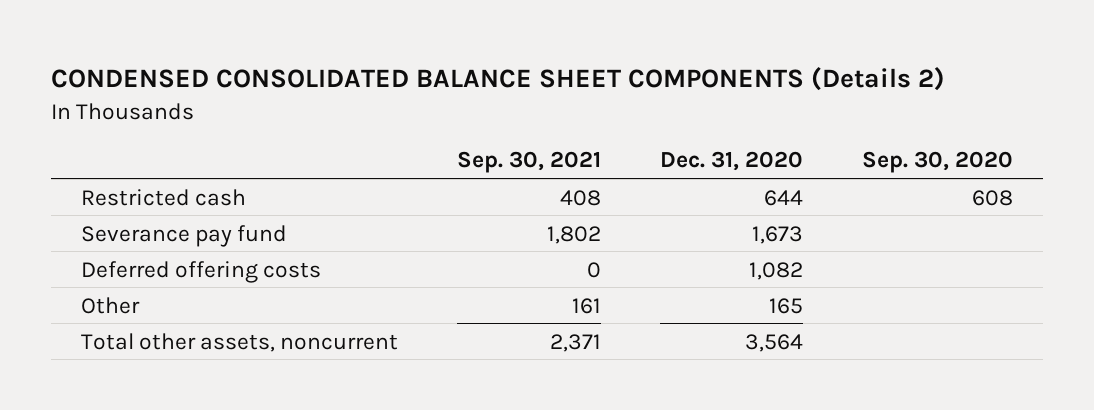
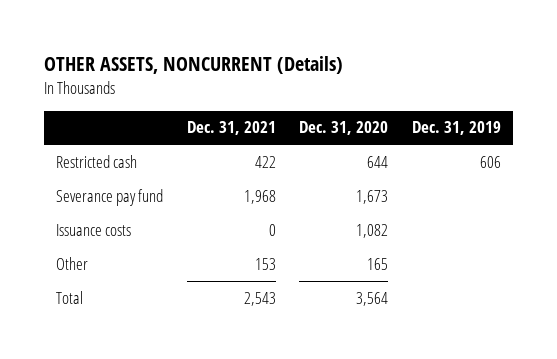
[51,67,946,92] CONDENSED CONSOLIDATED BALANCE SHEET COMPONENTS (Details 2) -> [44,55,344,74] OTHER ASSETS, NONCURRENT (Details)
[456,151,601,174] Sep. 30, 2021 -> none
[862,151,1014,174] Sep. 30, 2020 -> none
none -> [186,121,276,136] Dec. 31, 2021
none -> [412,121,502,136] Dec. 31, 2019
[80,260,321,283] Deferred offering costs -> [56,223,132,236] Issuance costs
[80,332,398,352] Total other assets, noncurrent -> [56,290,84,304] Total

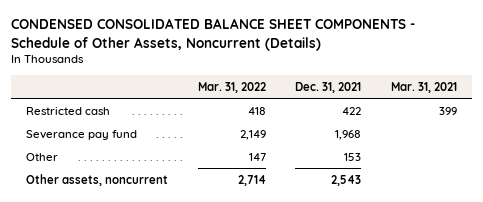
[44,55,344,74] OTHER ASSETS, NONCURRENT (Details) -> [11,18,416,51] CONDENSED CONSOLIDATED BALANCE SHEET COMPONENTS - Schedule of Other Assets, Noncurrent (Details)
[299,121,389,136] Dec. 31, 2020 -> none
[412,121,502,136] Dec. 31, 2019 -> none
none -> [197,81,266,93] Mar. 31, 2022
none -> [391,81,458,93] Mar. 31, 2021
[56,223,132,236] Issuance costs -> none
[56,290,84,304] Total -> [26,173,169,186] Other assets, noncurrent

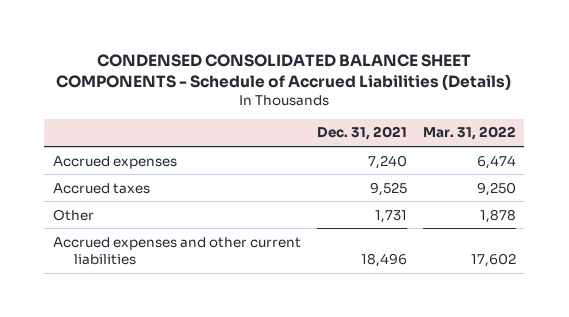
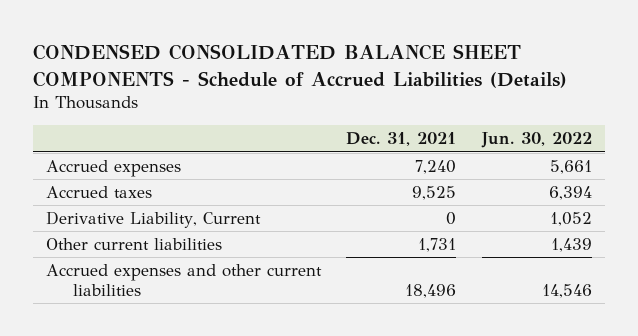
[422,126,516,141] Mar. 31, 2022 -> none
none -> [480,132,592,149] Jun. 30, 2022
none -> [45,210,261,228] Derivative Liability, Current
[52,208,94,221] Other -> [45,237,222,250] Other current liabilities

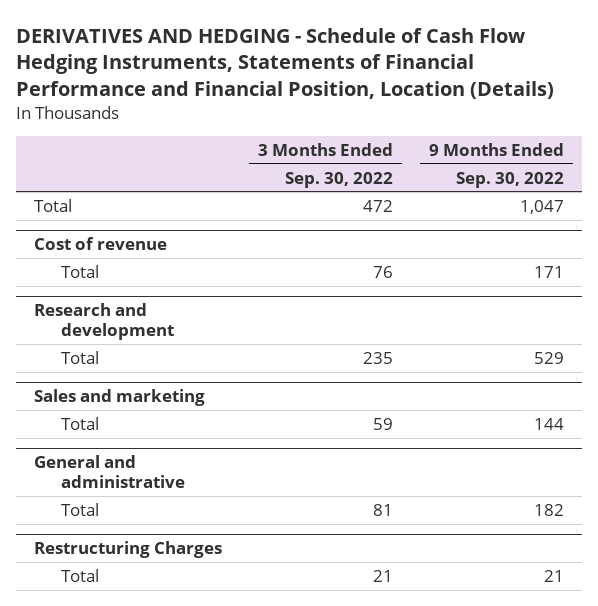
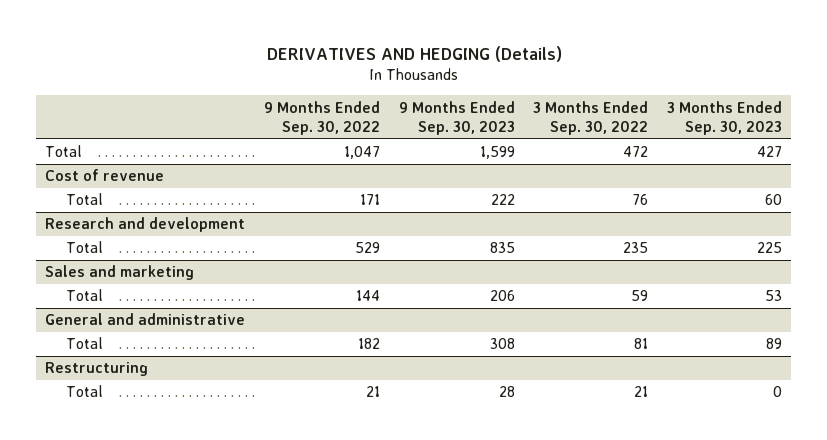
[16,27,555,99] DERIVATIVES AND HEDGING - Schedule of Cash Flow Hedging Instruments, Statements of Financial Performance and Financial Position, Location (Details) -> [266,45,562,62] DERIVATIVES AND HEDGING (Details)
none -> [398,100,515,135] 9 Months Ended Sep. 30, 2023
none -> [666,100,782,135] 3 Months Ended Sep. 30, 2023
[34,541,223,559] Restructuring Charges -> [45,362,149,377] Restructuring

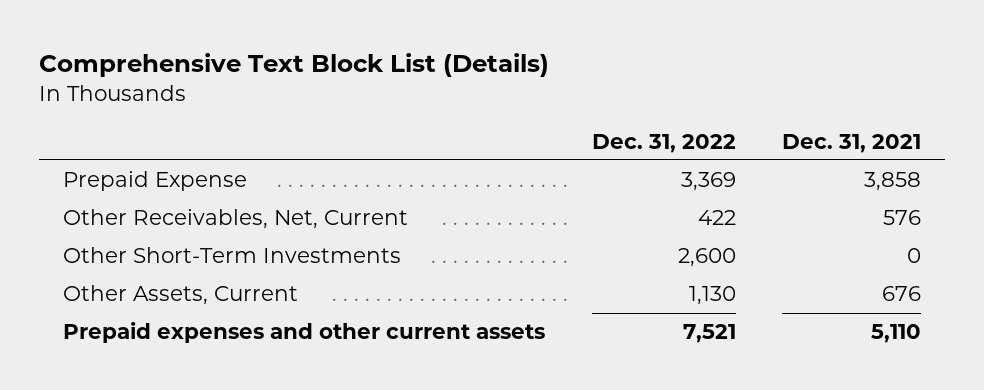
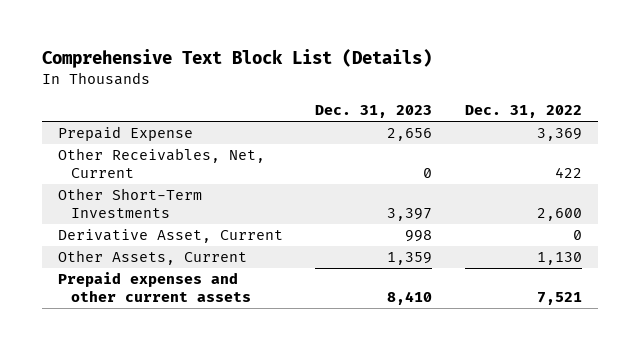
[782,133,922,153] Dec. 31, 2021 -> none
none -> [315,105,433,119] Dec. 31, 2023
none -> [57,229,283,244] Derivative Asset, Current

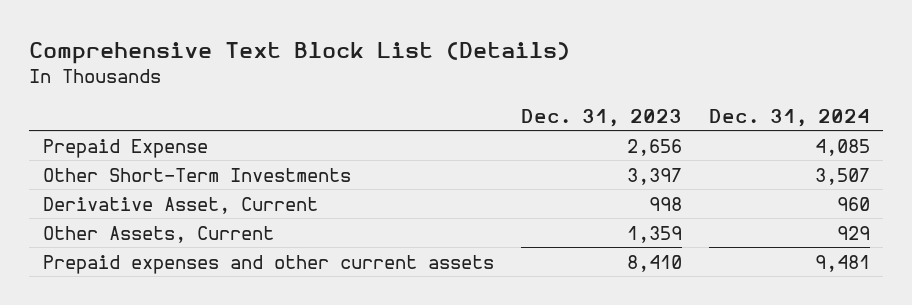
[464,105,582,119] Dec. 31, 2022 -> none
none -> [708,108,870,127] Dec. 31, 2024
[57,148,265,178] Other Receivables, Net, Current -> none

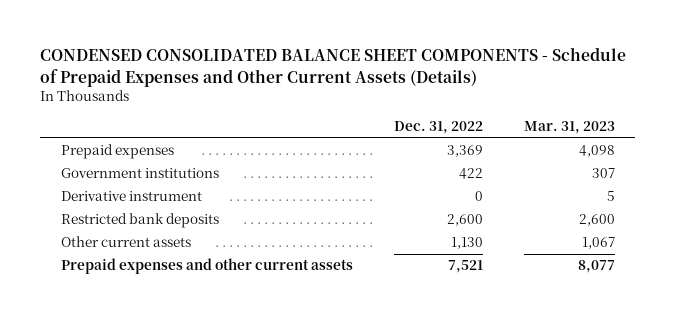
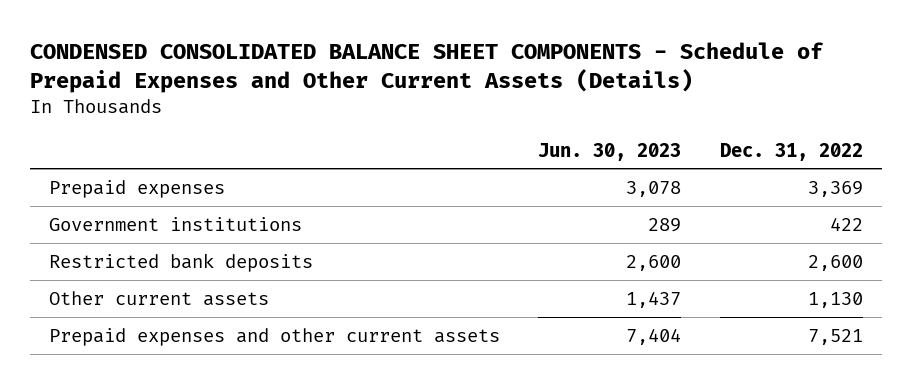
[523,121,615,135] Mar. 31, 2023 -> none
none -> [538,142,682,161] Jun. 30, 2023
[60,191,202,202] Derivative instrument -> none

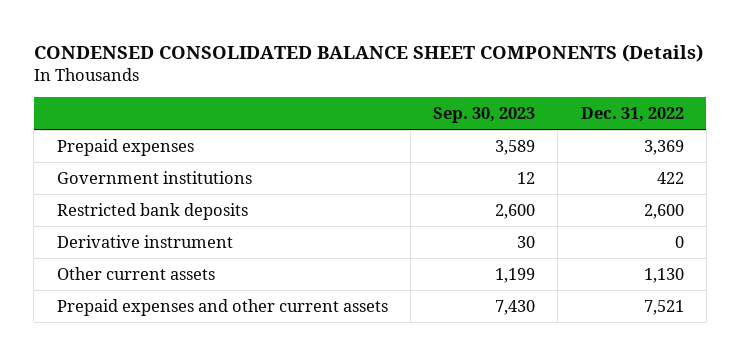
[29,41,824,93] CONDENSED CONSOLIDATED BALANCE SHEET COMPONENTS - Schedule of Prepaid Expenses and Other Current Assets (Details) -> [33,44,703,63] CONDENSED CONSOLIDATED BALANCE SHEET COMPONENTS (Details)
[538,142,682,161] Jun. 30, 2023 -> none
none -> [433,107,536,124] Sep. 30, 2023
none -> [56,234,233,248] Derivative instrument

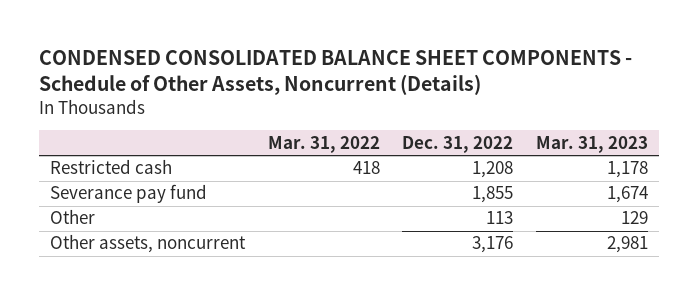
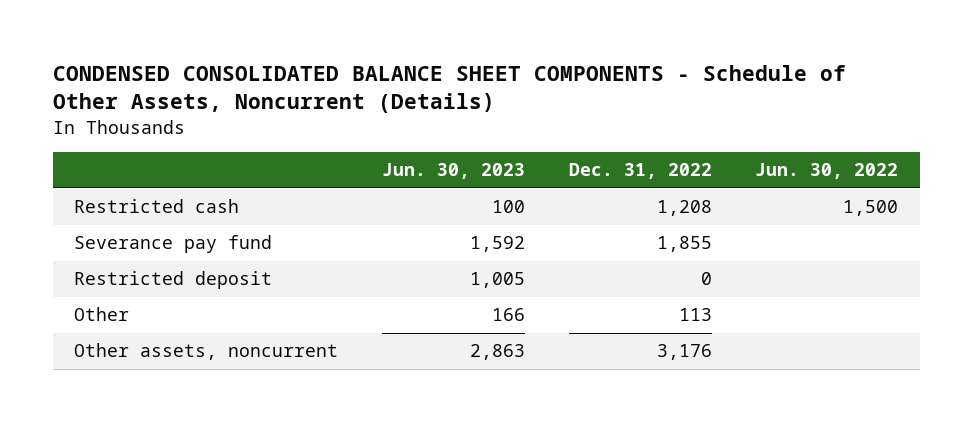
[267,135,380,153] Mar. 31, 2022 -> none
[535,135,648,153] Mar. 31, 2023 -> none
none -> [382,163,526,180] Jun. 30, 2023
none -> [755,163,899,180] Jun. 30, 2022
none -> [74,271,273,290] Restricted deposit

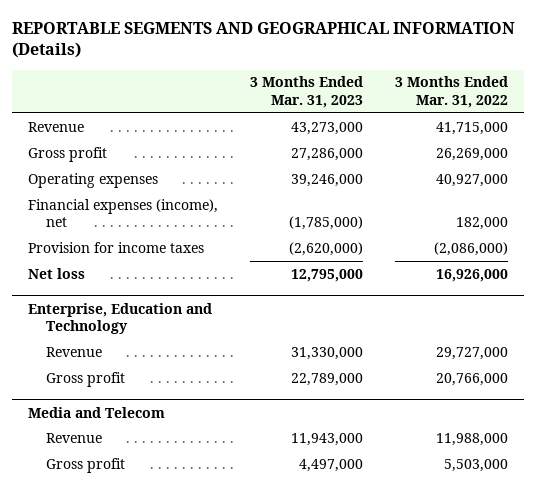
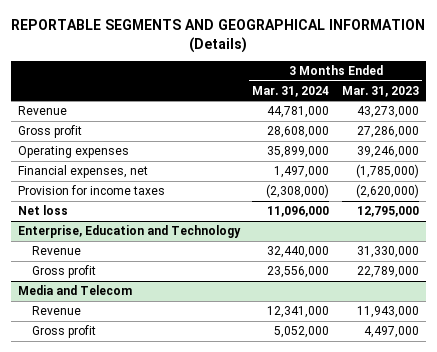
[394,76,508,108] 3 Months Ended Mar. 31, 2022 -> none
none -> [252,85,330,97] Mar. 31, 2024
[27,198,218,228] Financial expenses (income), net -> [17,165,148,179] Financial expenses, net

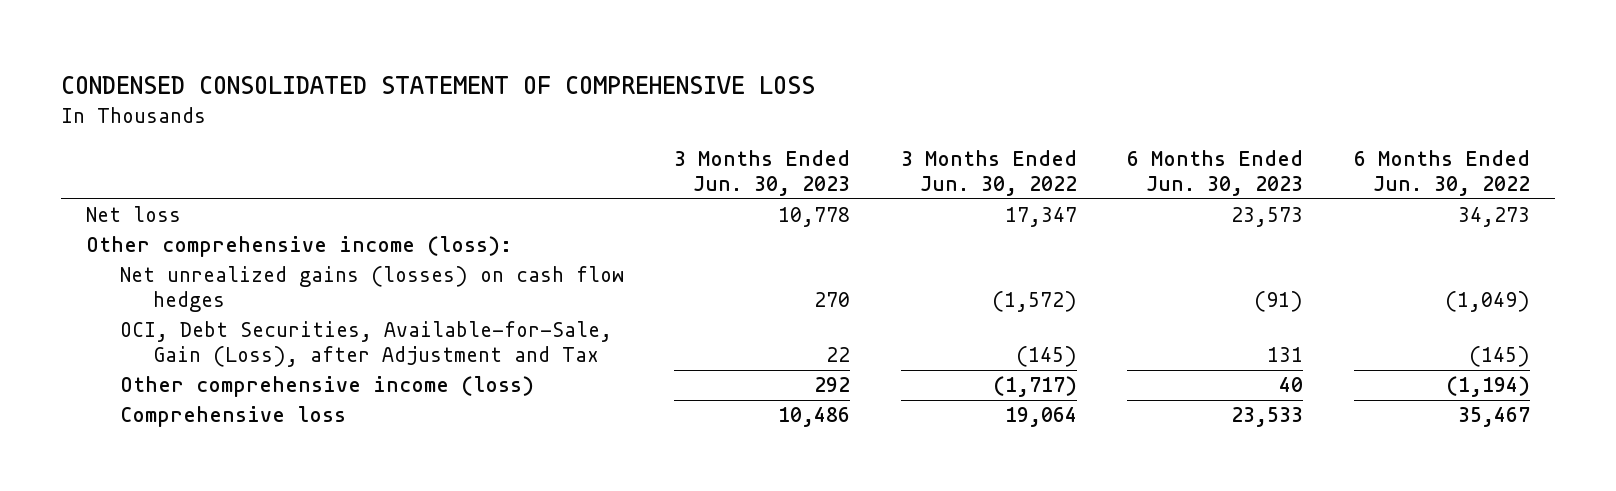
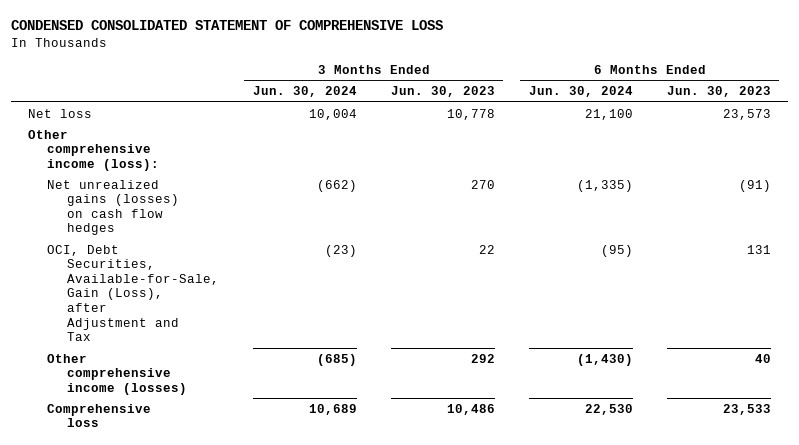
[900,150,1077,197] 3 Months Ended Jun. 30, 2022 -> none
[1353,150,1530,197] 6 Months Ended Jun. 30, 2022 -> none
none -> [252,86,357,98] Jun. 30, 2024
none -> [528,86,633,98] Jun. 30, 2024
[119,376,534,398] Other comprehensive income (loss) -> [47,353,187,395] Other comprehensive income (losses)

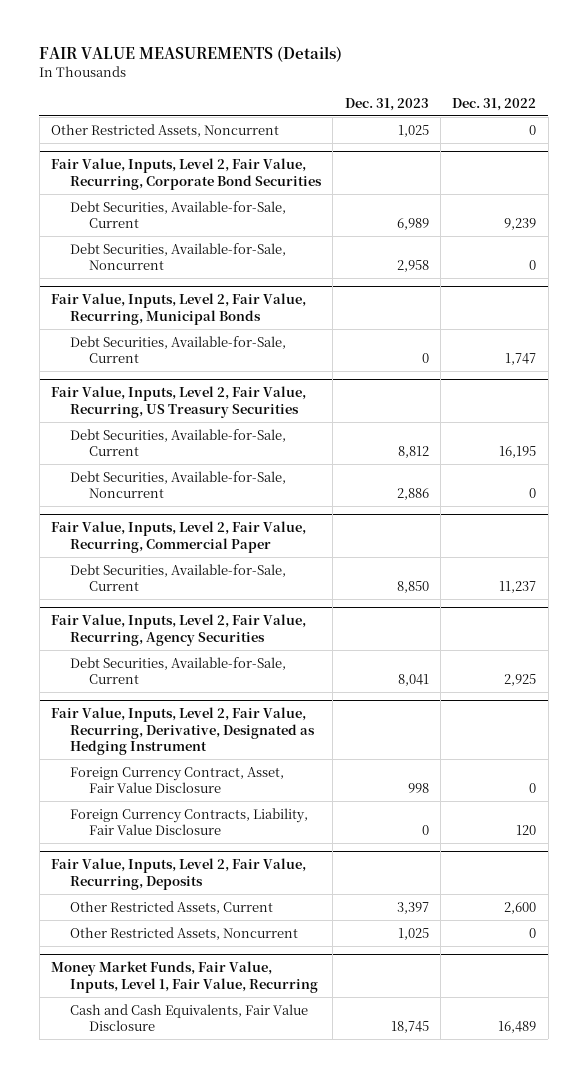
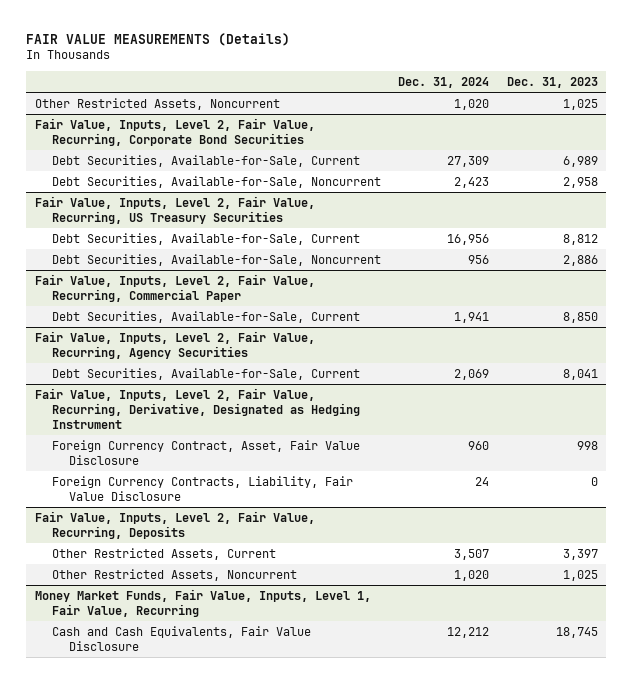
[452,97,537,111] Dec. 31, 2022 -> none
none -> [398,76,490,88] Dec. 31, 2024
[50,292,306,325] Fair Value, Inputs, Level 2, Fair Value, Recurring, Municipal Bonds -> none
[69,335,286,364] Debt Securities, Available-for-Sale, Current -> none

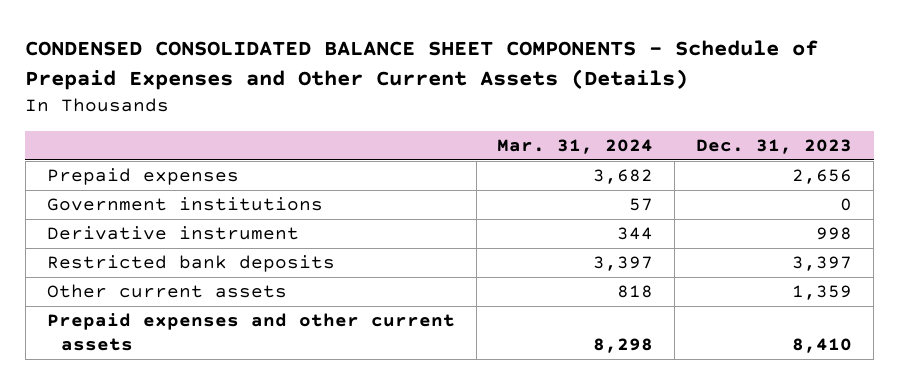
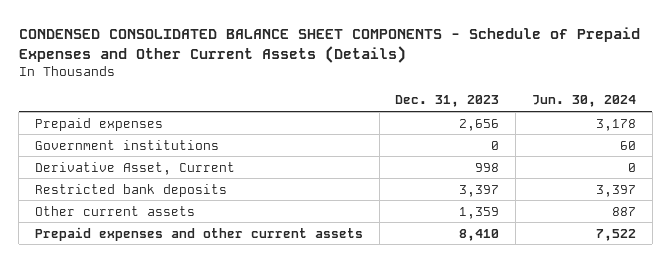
[497,139,654,155] Mar. 31, 2024 -> none
none -> [532,95,637,108] Jun. 30, 2024
[46,226,299,241] Derivative instrument -> [34,161,235,175] Derivative Asset, Current

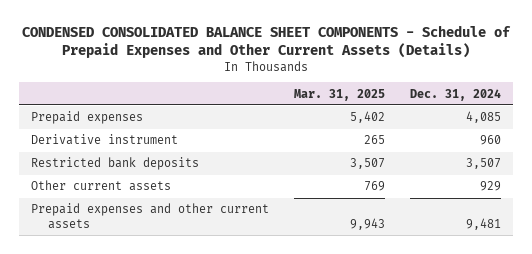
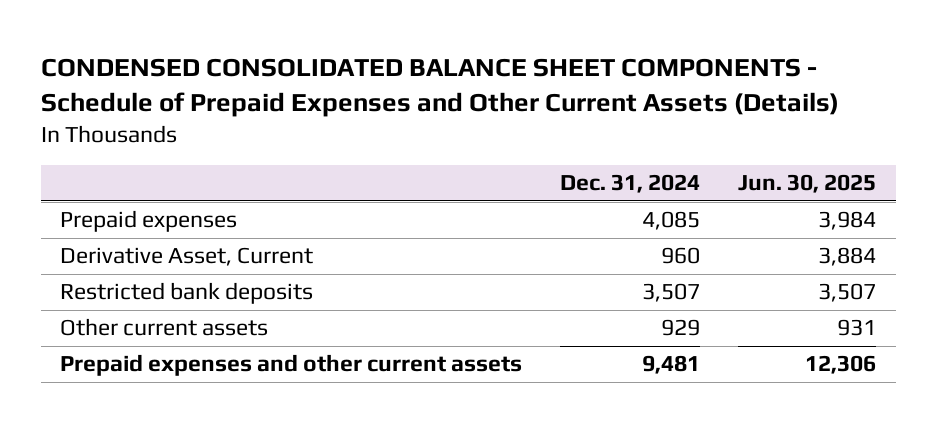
[294,88,386,101] Mar. 31, 2025 -> none
none -> [738,174,877,194] Jun. 30, 2025
[31,134,179,146] Derivative instrument -> [59,247,313,267] Derivative Asset, Current

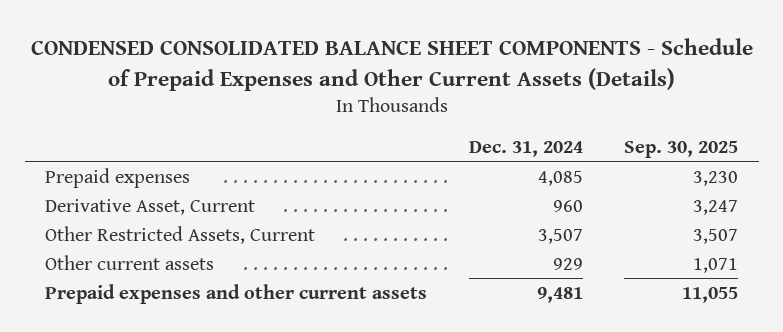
[738,174,877,194] Jun. 30, 2025 -> none
none -> [624,140,739,158] Sep. 30, 2025
[59,282,313,305] Restricted bank deposits -> [45,225,316,244] Other Restricted Assets, Current

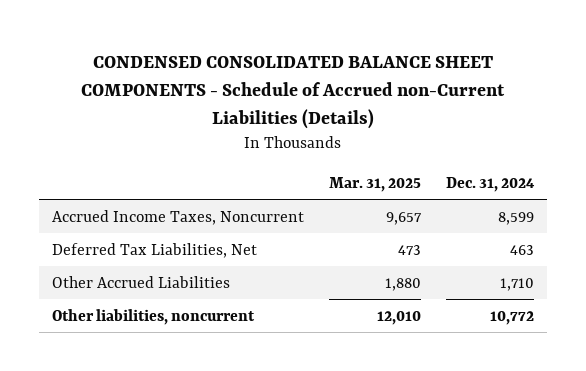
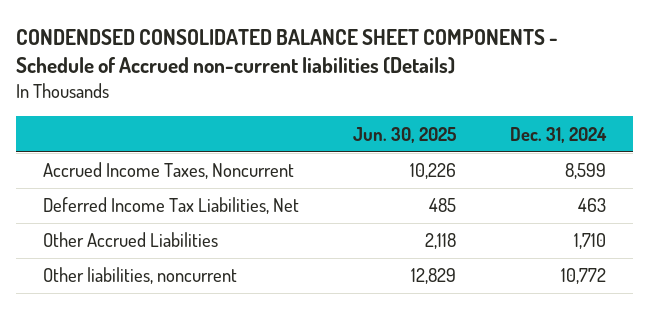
[81,55,506,129] CONDENSED CONSOLIDATED BALANCE SHEET COMPONENTS - Schedule of Accrued non-Current Liabilities (Details) -> [16,28,559,75] CONDENDSED CONSOLIDATED BALANCE SHEET COMPONENTS - Schedule of Accrued non-current liabilities (Details)
[329,177,422,193] Mar. 31, 2025 -> none
none -> [353,126,457,143] Jun. 30, 2025
[51,242,257,258] Deferred Tax Liabilities, Net -> [43,197,300,215] Deferred Income Tax Liabilities, Net

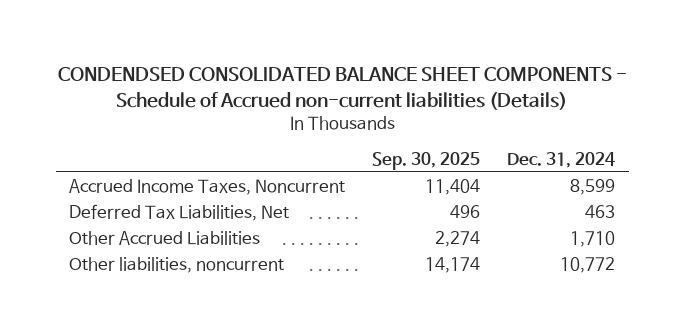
[353,126,457,143] Jun. 30, 2025 -> none
none -> [372,151,481,170] Sep. 30, 2025
[43,197,300,215] Deferred Income Tax Liabilities, Net -> [69,203,290,221] Deferred Tax Liabilities, Net

